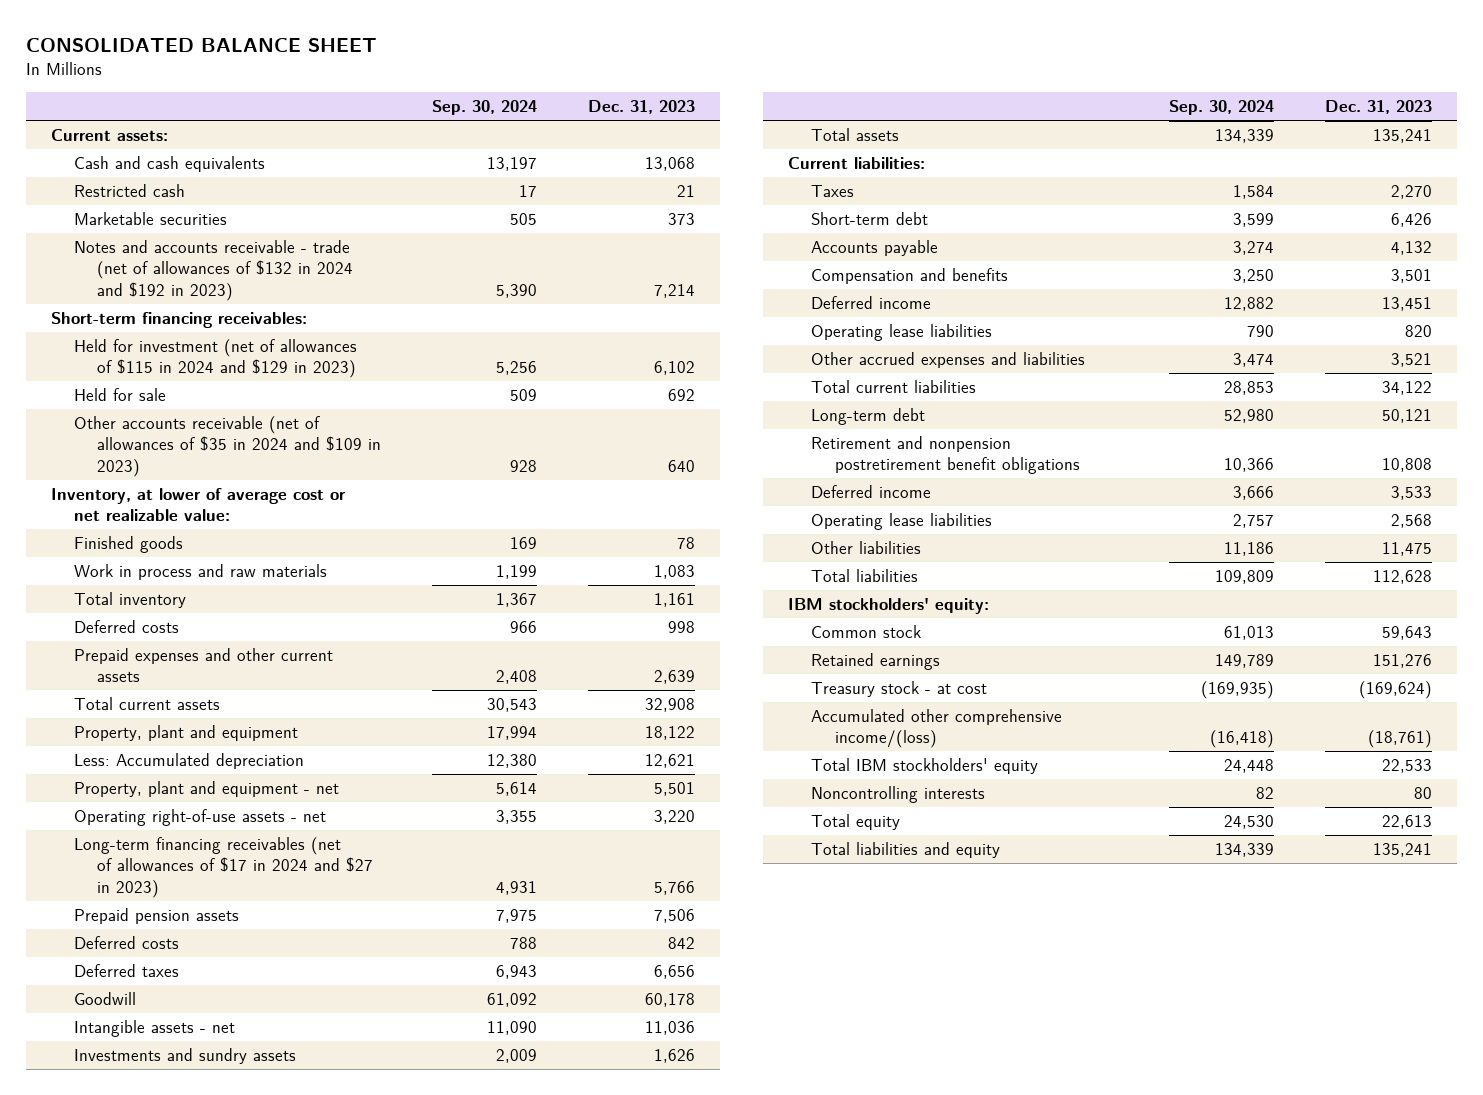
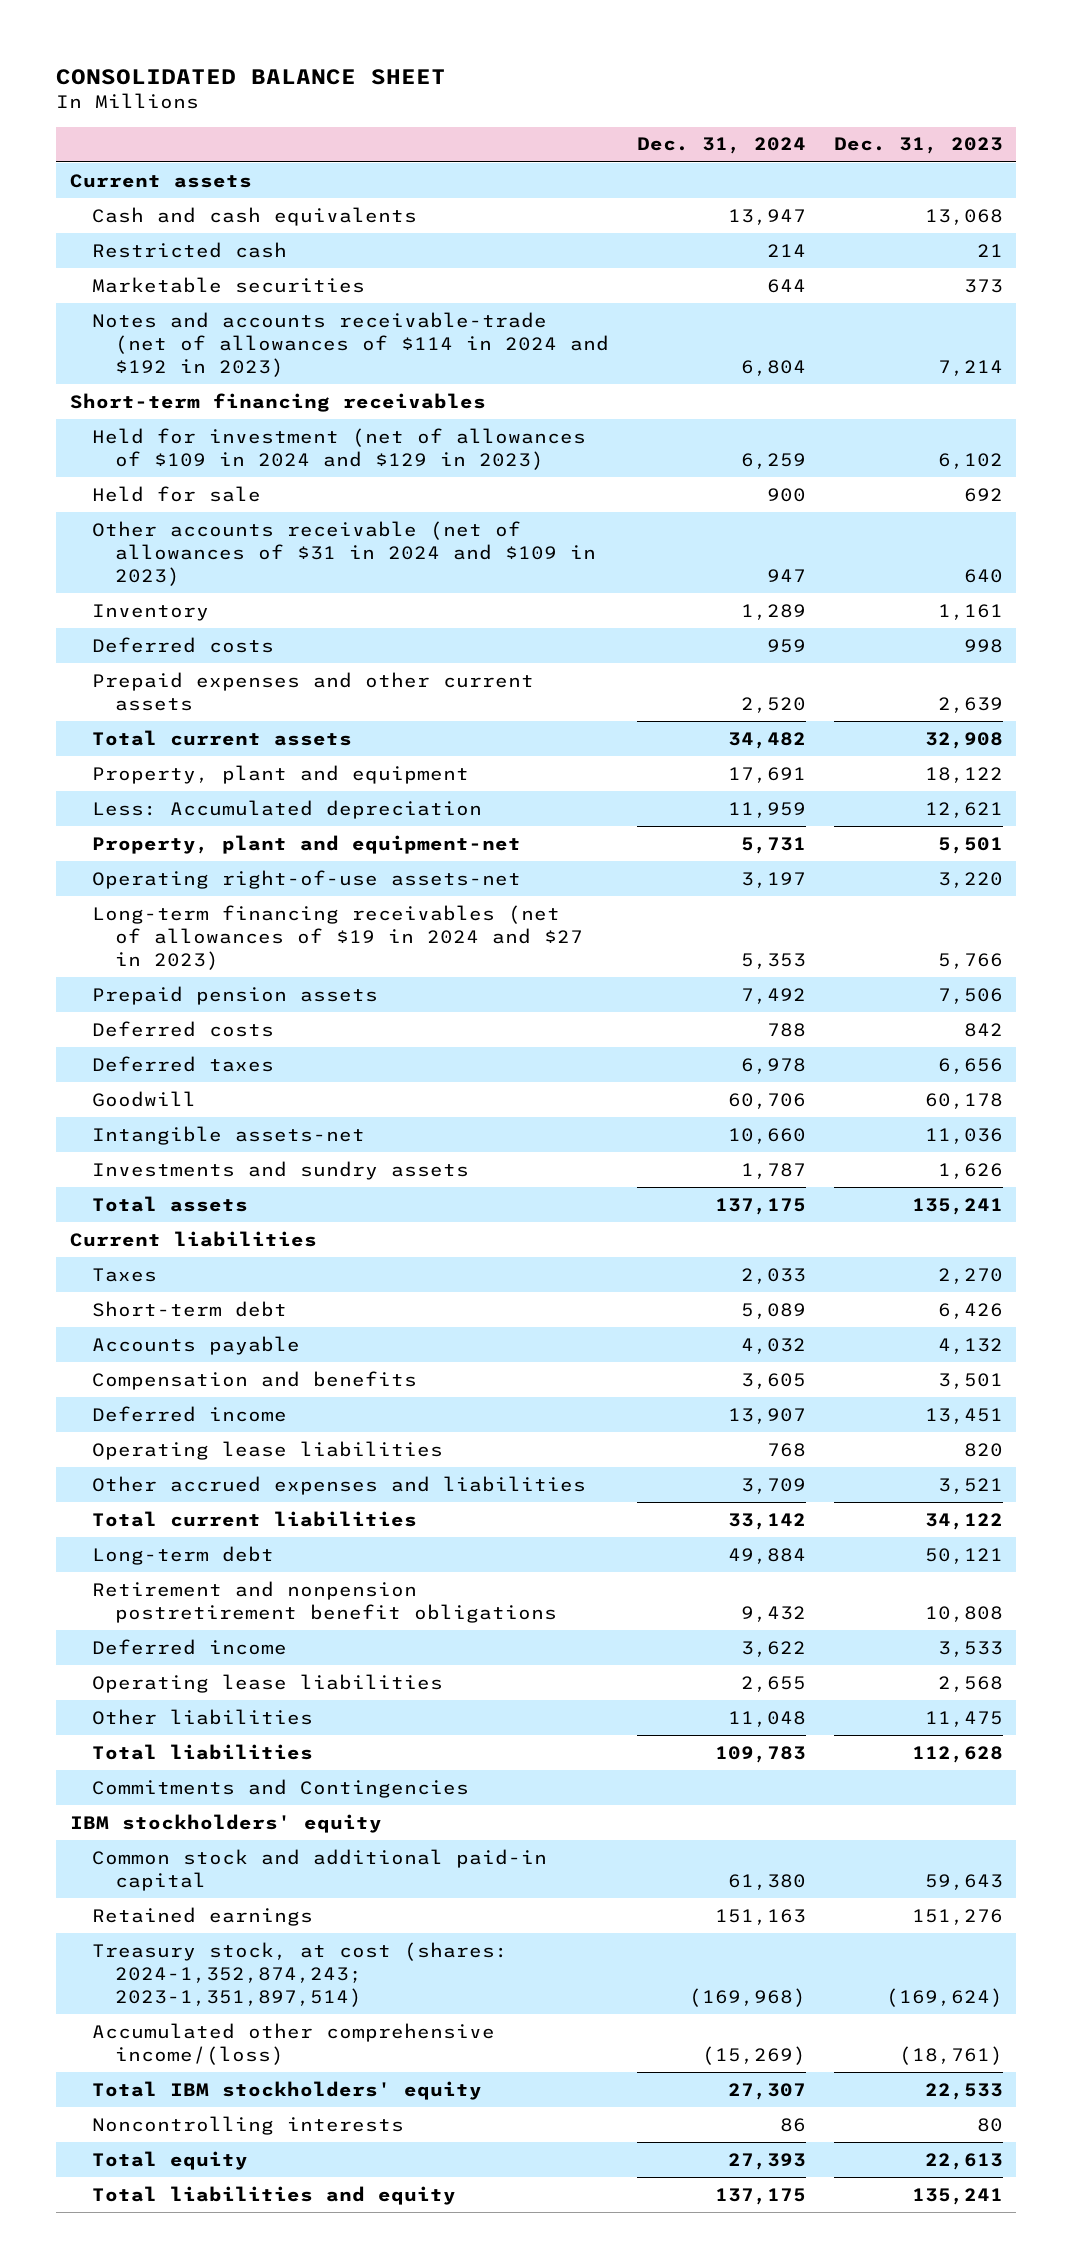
[432,100,538,116] Sep. 30, 2024 -> none
none -> [636,137,806,155] Dec. 31, 2024
[51,128,169,141] Current assets: -> [69,173,252,188] Current assets
[74,239,354,302] Notes and accounts receivable - trade (net of allowances of $132 in 2024 and $192 in 2023) -> [92,311,610,377] Notes and accounts receivable-trade (net of allowances of $114 in 2024 and $192 in 2023)
[51,311,308,328] Short-term financing receivables: -> [69,392,486,412] Short-term financing receivables
[74,338,358,379] Held for investment (net of allowances of $115 in 2024 and $129 in 2023) -> [92,427,587,470] Held for investment (net of allowances of $109 in 2024 and $129 in 2023)
[51,487,347,522] Inventory, at lower of average cost or net realizable value: -> none
[74,535,184,553] Finished goods -> none
[74,563,328,580] Work in process and raw materials -> none
[74,415,382,478] Other accounts receivable (net of allowances of $35 in 2024 and $109 in 2023) -> [92,520,597,586] Other accounts receivable (net of allowances of $31 in 2024 and $109 in 2023)
[74,591,187,608] Total inventory -> [92,603,210,621] Inventory
[74,780,340,797] Property, plant and equipment - net -> [92,834,522,854] Property, plant and equipment-net
[74,808,327,826] Operating right-of-use assets - net -> [92,869,522,889] Operating right-of-use assets-net
[74,836,374,899] Long-term financing receivables (net of allowances of $17 in 2024 and $27 in 2023) -> [92,904,584,970] Long-term financing receivables (net of allowances of $19 in 2024 and $27 in 2023)
[74,1019,236,1037] Intangible assets - net -> [92,1125,366,1145] Intangible assets-net
[788,156,926,169] Current liabilities: -> [69,1230,317,1247] Current liabilities
none -> [92,1778,470,1798] Commitments and Contingencies
[788,597,990,614] IBM stockholders' equity: -> [69,1813,382,1833] IBM stockholders' equity
[811,624,922,638] Common stock -> [92,1848,548,1891] Common stock and additional paid-in capital
[811,680,988,697] Treasury stock - at cost -> [92,1941,509,2007] Treasury stock, at cost (shares: 2024-1,352,874,243; 2023-1,351,897,514)

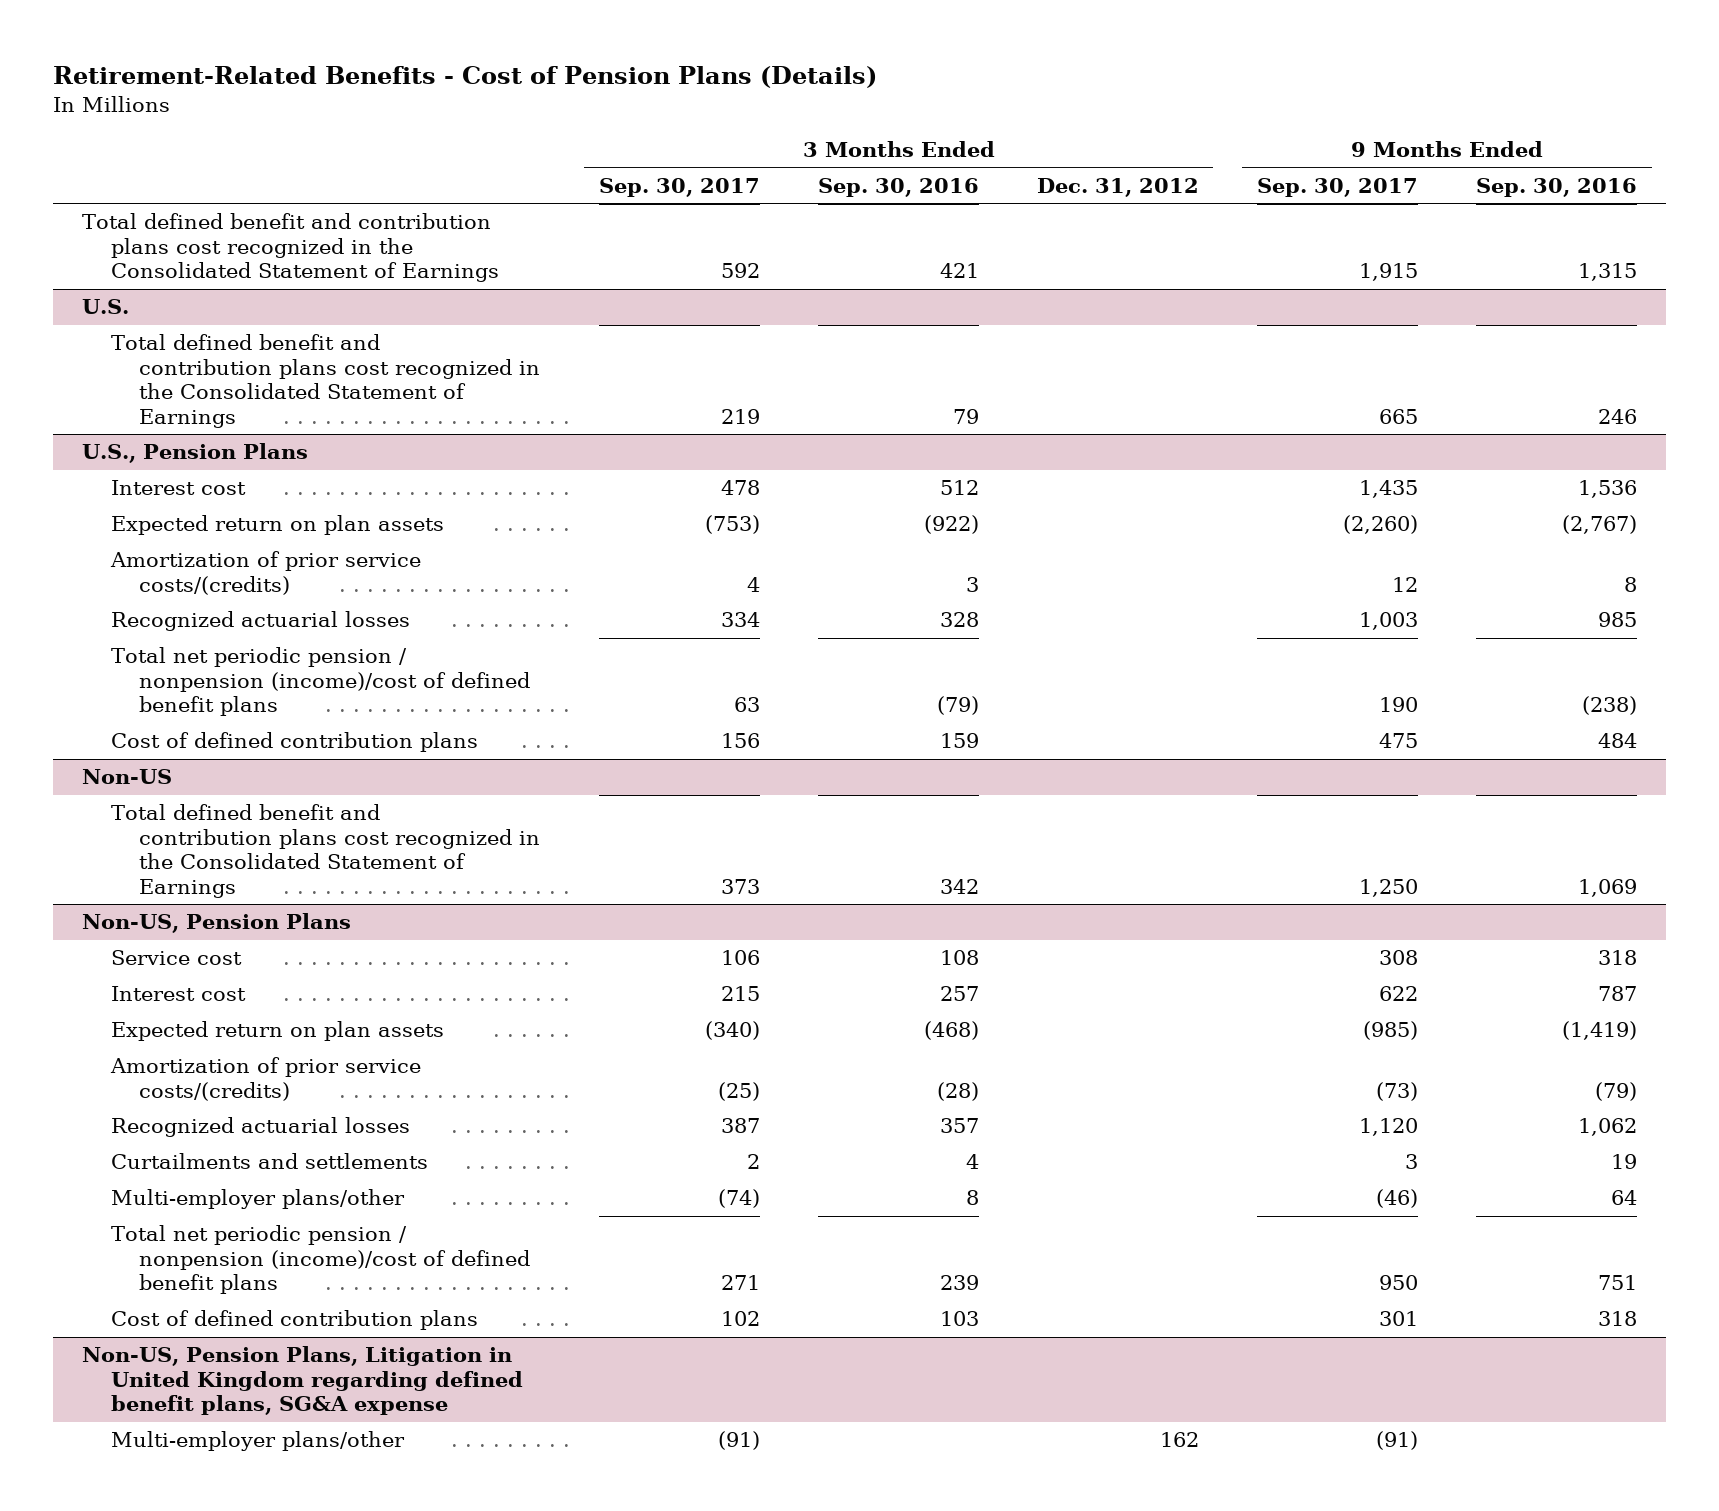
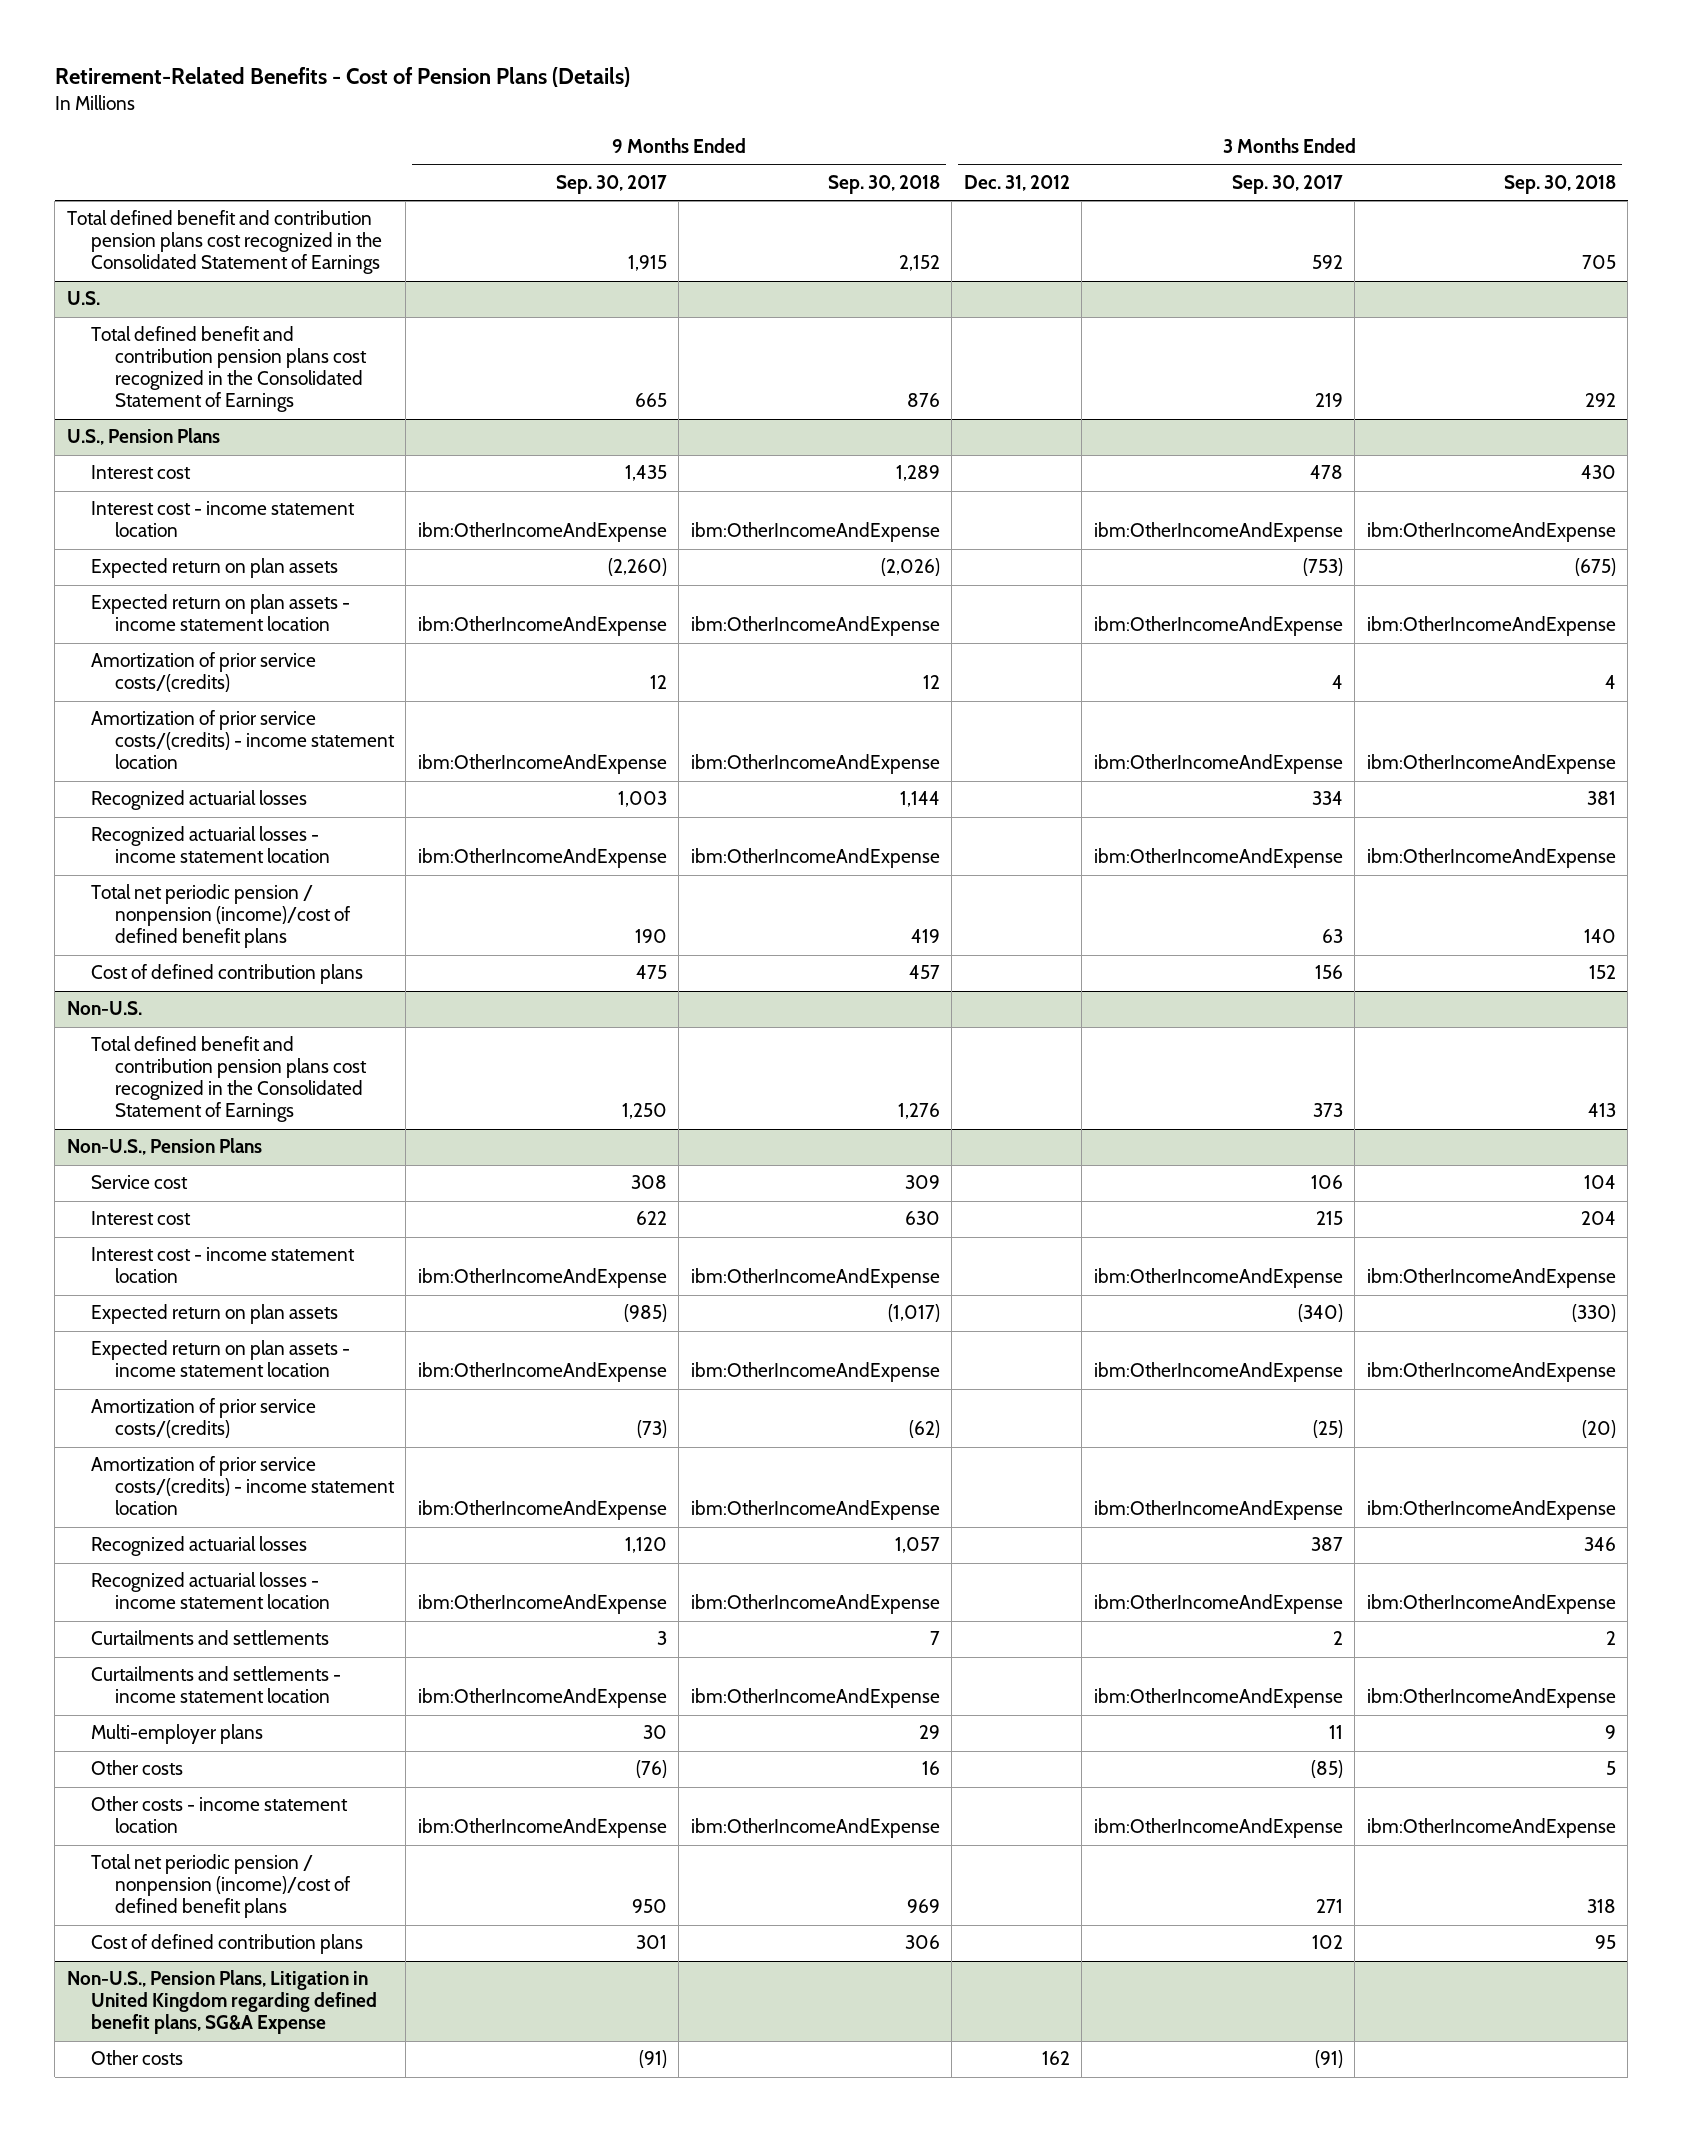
[817,177,979,197] Sep. 30, 2016 -> none
[1476,177,1638,197] Sep. 30, 2016 -> none
none -> [827,174,940,194] Sep. 30, 2018
none -> [1503,174,1616,194] Sep. 30, 2018
[82,213,499,283] Total defined benefit and contribution plans cost recognized in the Consolidated Statement of Earnings -> [66,210,382,275] Total defined benefit and contribution pension plans cost recognized in the Consolidated Statement of Earnings
[110,334,541,428] Total defined benefit and contribution plans cost recognized in the Consolidated Statement of Earnings -> [90,326,367,413] Total defined benefit and contribution pension plans cost recognized in the Consolidated Statement of Earnings
none -> [90,501,355,538] Interest cost - income statement location
none -> [90,594,350,632] Expected return on plan assets - income statement location
none -> [90,710,395,770] Amortization of prior service costs/(credits) - income statement location
none -> [90,826,330,864] Recognized actuarial losses - income statement location
[82,769,173,785] Non-US -> [66,1001,142,1016] Non-U.S.
[110,804,541,898] Total defined benefit and contribution plans cost recognized in the Consolidated Statement of Earnings -> [90,1036,367,1123] Total defined benefit and contribution pension plans cost recognized in the Consolidated Statement of Earnings
[82,913,352,934] Non-US, Pension Plans -> [66,1138,262,1156] Non-U.S., Pension Plans
none -> [90,1247,355,1284] Interest cost - income statement location
none -> [90,1340,350,1378] Expected return on plan assets - income statement location
none -> [90,1456,395,1516] Amortization of prior service costs/(credits) - income statement location
none -> [90,1572,330,1610] Recognized actuarial losses - income statement location
none -> [90,1666,341,1704] Curtailments and settlements - income statement location
none -> [90,1724,263,1745] Multi-employer plans
[110,1189,405,1210] Multi-employer plans/other -> [90,1760,183,1776] Other costs
[717,1189,760,1209] (74) -> [1310,1760,1343,1779] (85)
[1375,1189,1418,1209] (46) -> [635,1760,667,1779] (76)
none -> [90,1796,348,1834] Other costs - income statement location
[82,1346,523,1416] Non-US, Pension Plans, Litigation in United Kingdom regarding defined benefit plans, SG&A expense -> [66,1970,377,2035] Non-U.S., Pension Plans, Litigation in United Kingdom regarding defined benefit plans, SG&A Expense
[110,1431,405,1452] Multi-employer plans/other -> [90,2050,183,2066] Other costs

